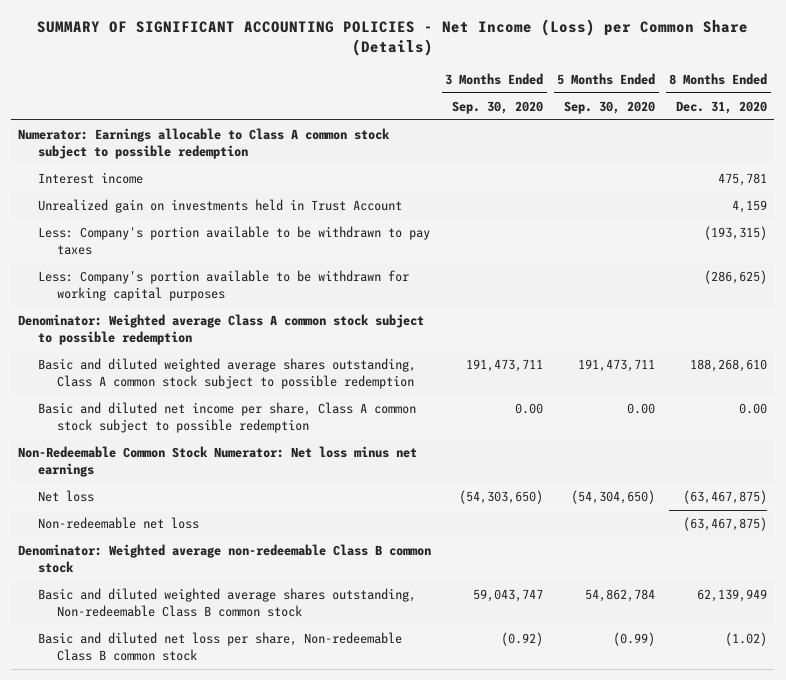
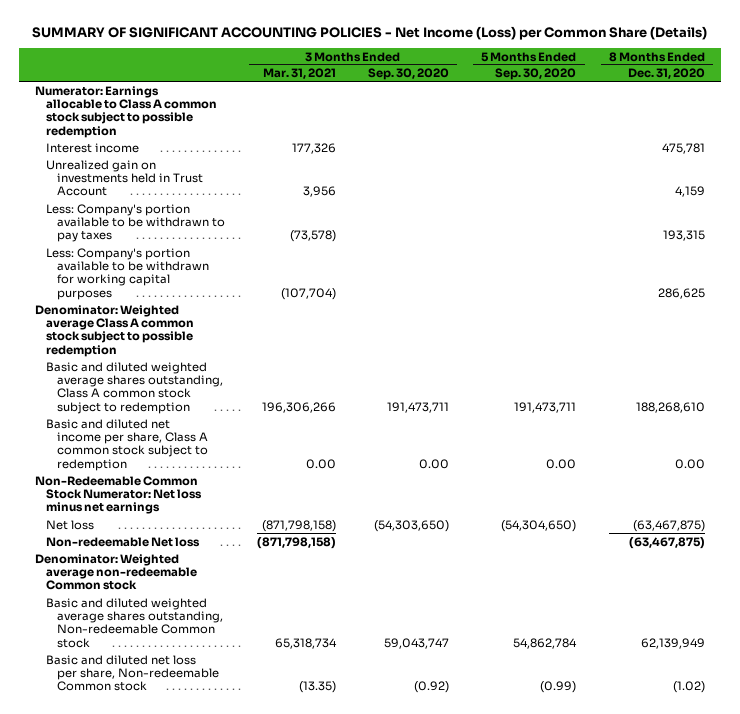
none -> [262,68,336,80] Mar. 31, 2021
[704,226,768,241] (193,315) -> [662,230,705,242] 193,315
[704,270,768,285] (286,625) -> [657,287,705,299] 286,625
[37,358,416,390] Basic and diluted weighted average shares outstanding, Class A common stock subject to possible redemption -> [45,361,223,414] Basic and diluted weighted average shares outstanding, Class A common stock subject to redemption
[37,402,416,434] Basic and diluted net income per share, Class A common stock subject to possible redemption -> [45,418,208,471] Basic and diluted net income per share, Class A common stock subject to redemption
[37,517,199,530] Non-redeemable net loss -> [45,536,200,547] Non-redeemable Net loss
[18,544,432,574] Denominator: Weighted average non-redeemable Class B common stock -> [35,553,197,591] Denominator: Weighted average non-redeemable Common stock
[37,588,416,618] Basic and diluted weighted average shares outstanding, Non-redeemable Class B common stock -> [45,597,223,648] Basic and diluted weighted average shares outstanding, Non-redeemable Common stock
[37,632,402,662] Basic and diluted net loss per share, Non-redeemable Class B common stock -> [45,654,219,692] Basic and diluted net loss per share, Non-redeemable Common stock

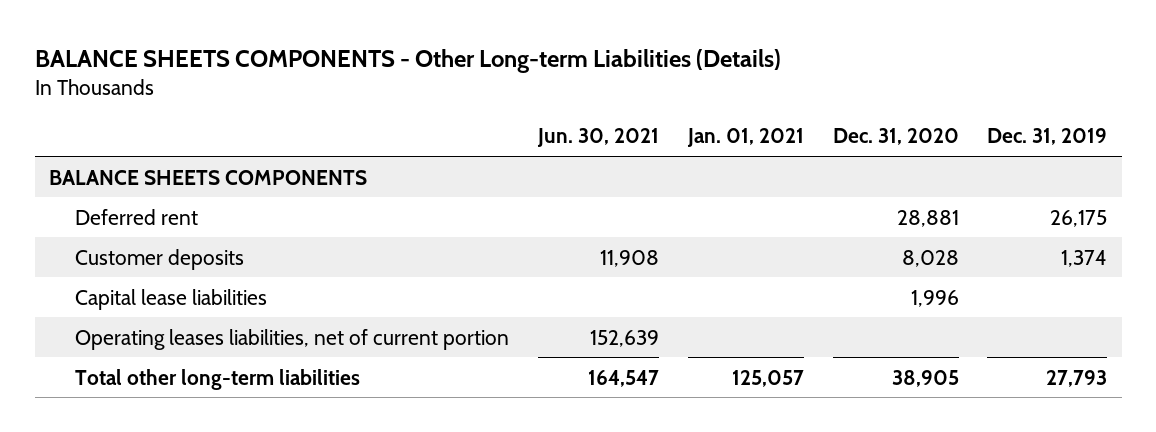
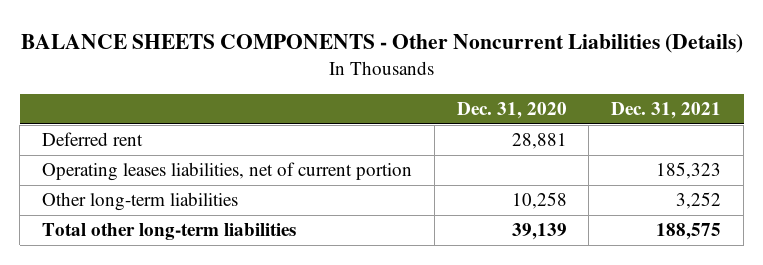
[34,48,781,73] BALANCE SHEETS COMPONENTS - Other Long-term Liabilities (Details) -> [20,34,743,54] BALANCE SHEETS COMPONENTS - Other Noncurrent Liabilities (Details)
[537,128,660,148] Jun. 30, 2021 -> none
[686,128,804,148] Jan. 01, 2021 -> none
[987,128,1108,146] Dec. 31, 2019 -> none
none -> [611,101,722,119] Dec. 31, 2021
[48,169,367,185] BALANCE SHEETS COMPONENTS -> none
[75,248,245,270] Customer deposits -> none
[75,288,268,310] Capital lease liabilities -> none
none -> [42,192,239,212] Other long-term liabilities
[891,369,959,387] 38,905 -> [511,223,567,241] 39,139

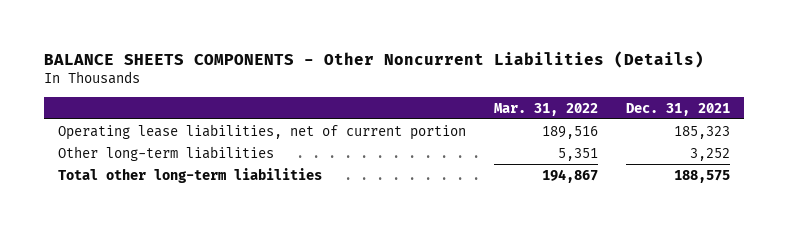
[456,101,567,119] Dec. 31, 2020 -> none
none -> [493,102,598,116] Mar. 31, 2022
[42,132,144,147] Deferred rent -> none
[42,162,413,182] Operating leases liabilities, net of current portion -> [58,123,467,140] Operating lease liabilities, net of current portion

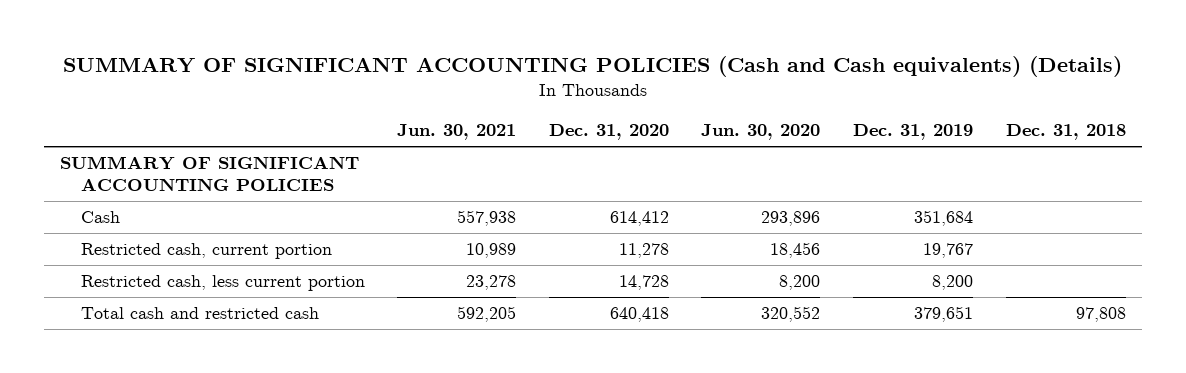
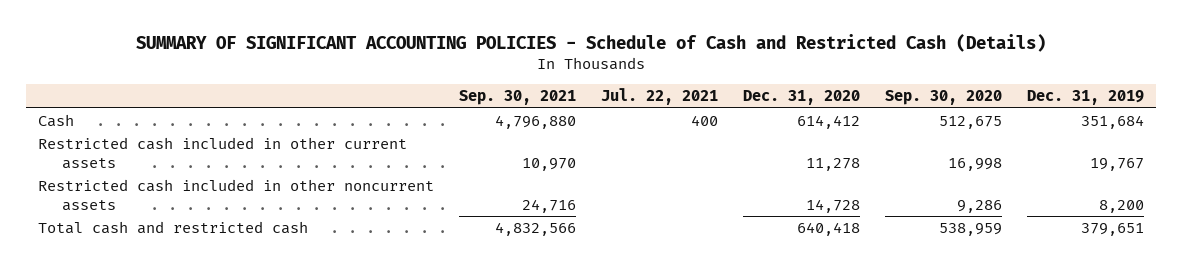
[62,55,1122,77] SUMMARY OF SIGNIFICANT ACCOUNTING POLICIES (Cash and Cash equivalents) (Details) -> [135,34,1046,53] SUMMARY OF SIGNIFICANT ACCOUNTING POLICIES - Schedule of Cash and Restricted Cash (Details)
[397,124,517,141] Jun. 30, 2021 -> none
[701,124,821,141] Jun. 30, 2020 -> none
[1005,124,1126,141] Dec. 31, 2018 -> none
none -> [459,90,577,106] Sep. 30, 2021
none -> [601,88,719,106] Jul. 22, 2021
none -> [884,90,1002,106] Sep. 30, 2020
[59,156,359,192] SUMMARY OF SIGNIFICANT ACCOUNTING POLICIES -> none
[80,243,332,260] Restricted cash, current portion -> [38,136,408,169] Restricted cash included in other current assets
[80,275,365,292] Restricted cash, less current portion -> [38,178,435,211] Restricted cash included in other noncurrent assets

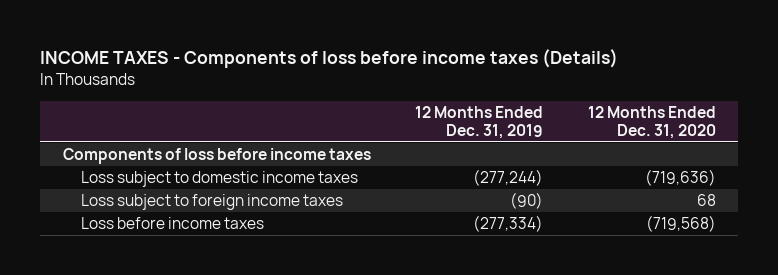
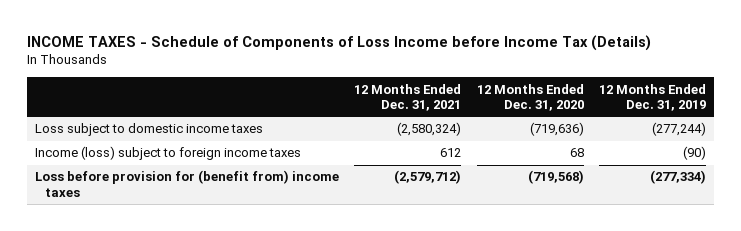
[40,49,619,69] INCOME TAXES - Components of loss before income taxes (Details) -> [27,35,652,52] INCOME TAXES - Schedule of Components of Loss Income before Income Tax (Details)
none -> [354,83,462,111] 12 Months Ended Dec. 31, 2021
[62,147,371,164] Components of loss before income taxes -> none
[80,193,343,210] Loss subject to foreign income taxes -> [34,146,301,161] Income (loss) subject to foreign income taxes
[80,216,264,229] Loss before income taxes -> [34,170,339,197] Loss before provision for (benefit from) income taxes

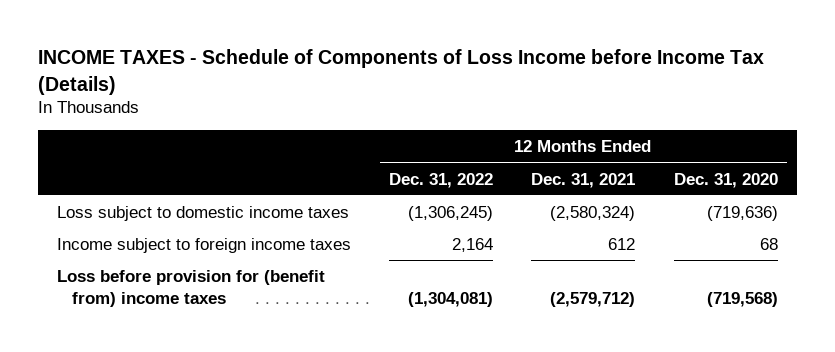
[599,83,707,111] 12 Months Ended Dec. 31, 2019 -> none
none -> [389,172,494,188] Dec. 31, 2022
[34,146,301,161] Income (loss) subject to foreign income taxes -> [57,237,352,253] Income subject to foreign income taxes

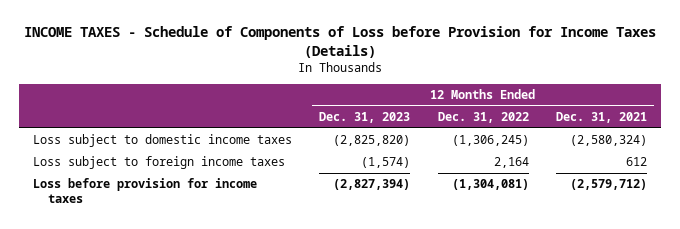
[37,49,764,95] INCOME TAXES - Schedule of Components of Loss Income before Income Tax (Details) -> [23,26,656,58] INCOME TAXES - Schedule of Components of Loss before Provision for Income Taxes (Details)
[673,172,778,188] Dec. 31, 2020 -> none
none -> [319,112,411,124] Dec. 31, 2023
[57,237,352,253] Income subject to foreign income taxes -> [32,156,285,170] Loss subject to foreign income taxes
[57,269,326,307] Loss before provision for (benefit from) income taxes -> [32,178,257,203] Loss before provision for income taxes

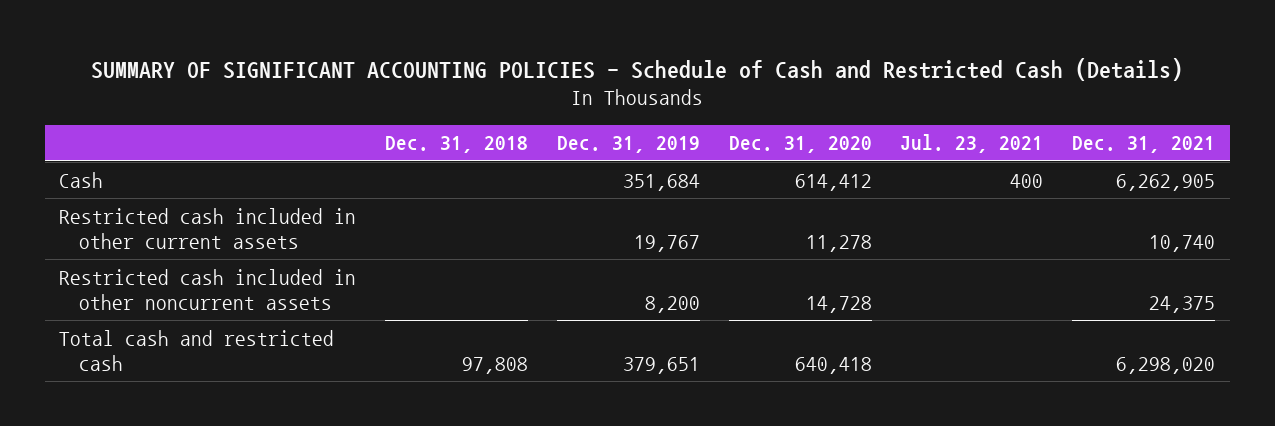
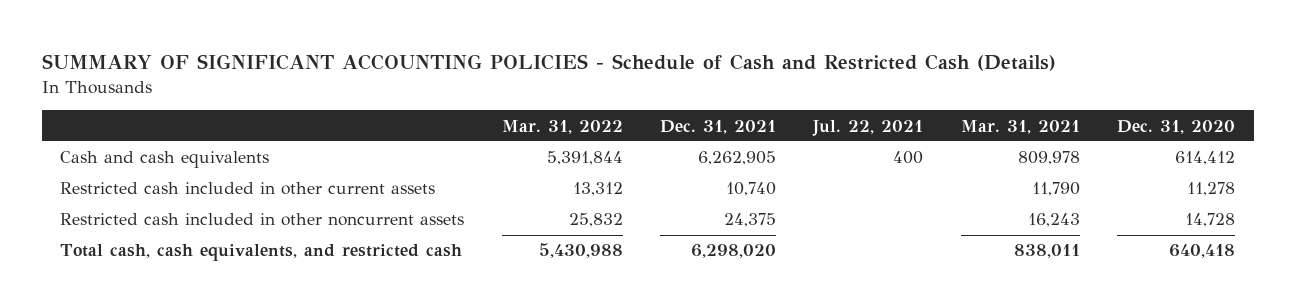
[385,136,529,154] Dec. 31, 2018 -> none
[556,136,700,154] Dec. 31, 2019 -> none
[900,134,1044,154] Jul. 23, 2021 -> none
none -> [501,119,623,134] Mar. 31, 2022
none -> [812,119,924,136] Jul. 22, 2021
none -> [960,119,1080,134] Mar. 31, 2021
[59,171,104,188] Cash -> [60,151,270,169] Cash and cash equivalents
[59,329,335,371] Total cash and restricted cash -> [60,244,463,262] Total cash, cash equivalents, and restricted cash

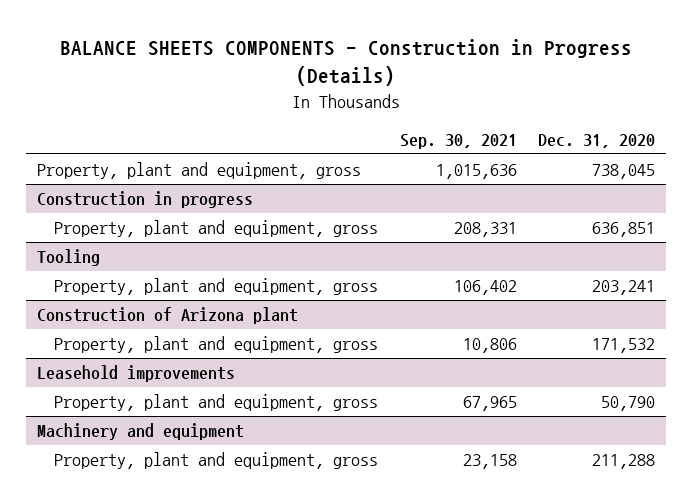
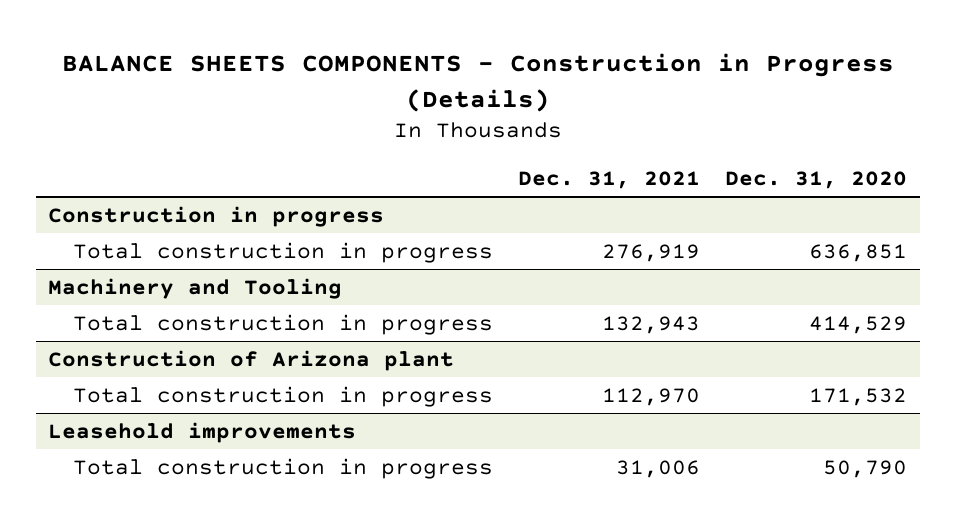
[399,134,517,150] Sep. 30, 2021 -> none
none -> [518,170,701,189] Dec. 31, 2021
[37,162,362,180] Property, plant and equipment, gross -> none
[37,249,101,267] Tooling -> none
[53,278,378,296] Property, plant and equipment, gross -> none
[53,220,378,238] Property, plant and equipment, gross -> [73,241,494,263] Total construction in progress
none -> [48,277,343,299] Machinery and Tooling
none -> [73,313,494,335] Total construction in progress
[53,336,378,354] Property, plant and equipment, gross -> [73,385,494,407] Total construction in progress
[37,423,245,441] Machinery and equipment -> none
[53,452,378,470] Property, plant and equipment, gross -> none
[53,394,378,412] Property, plant and equipment, gross -> [73,457,494,479] Total construction in progress

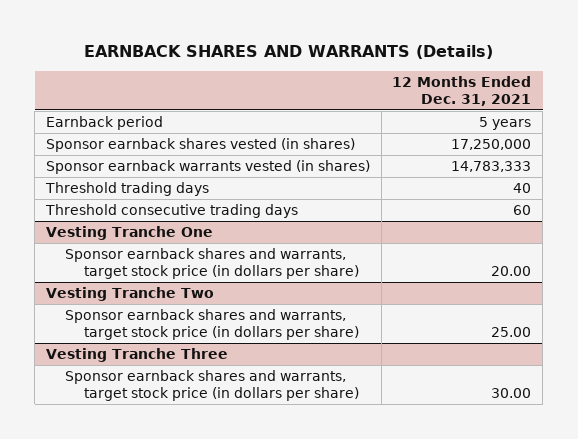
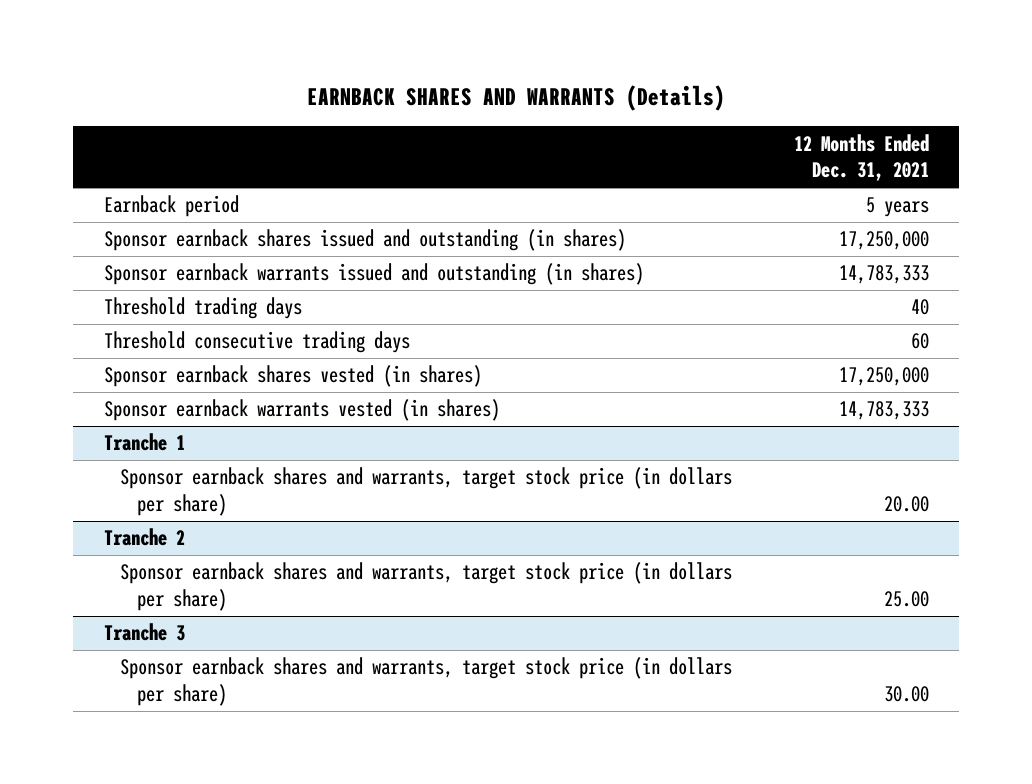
none -> [103,229,626,252] Sponsor earnback shares issued and outstanding (in shares)
none -> [103,263,644,286] Sponsor earnback warrants issued and outstanding (in shares)
[46,138,356,153] Sponsor earnback shares vested (in shares) -> [103,365,482,388] Sponsor earnback shares vested (in shares)
[46,160,371,175] Sponsor earnback warrants vested (in shares) -> [103,399,500,422] Sponsor earnback warrants vested (in shares)
[46,226,214,241] Vesting Tranche One -> [103,433,185,452] Tranche 1
[46,287,215,302] Vesting Tranche Two -> [103,528,185,547] Tranche 2
[46,348,229,363] Vesting Tranche Three -> [103,623,185,642] Tranche 3

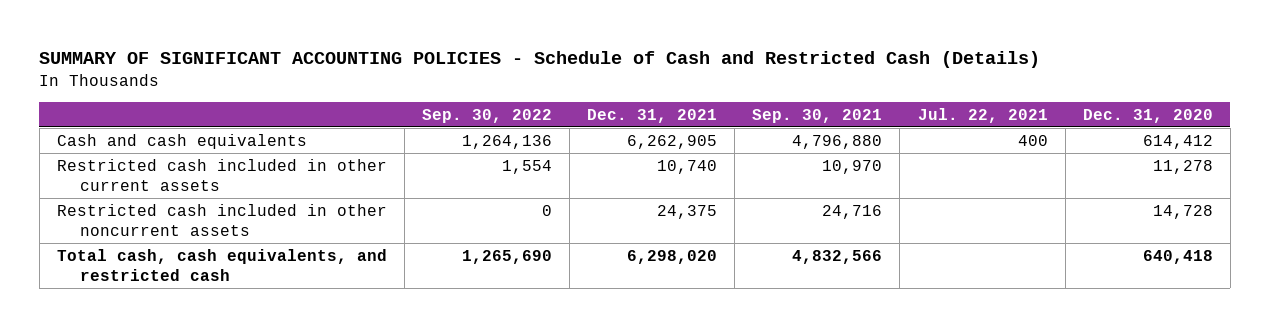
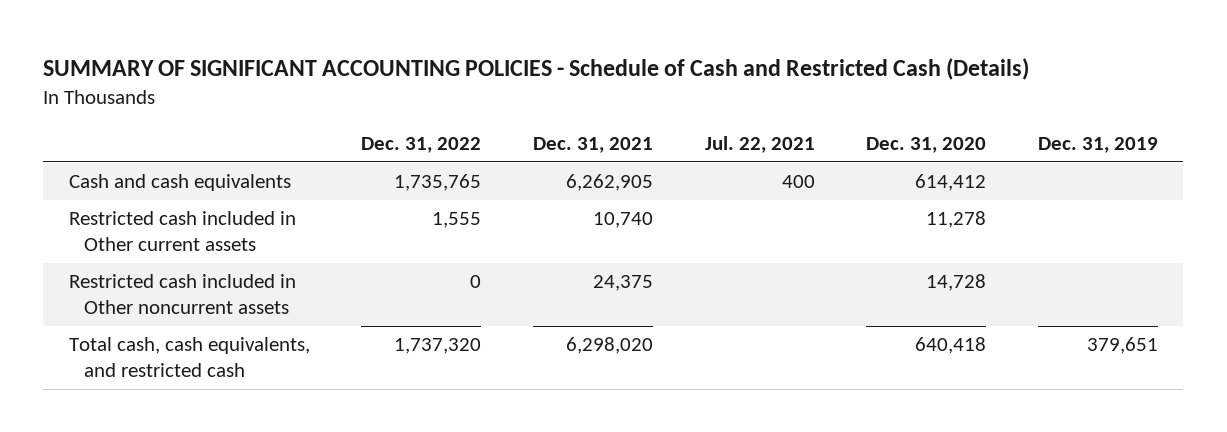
[421,108,552,123] Sep. 30, 2022 -> none
[752,108,883,123] Sep. 30, 2021 -> none
none -> [361,136,482,153] Dec. 31, 2022
none -> [1037,136,1158,153] Dec. 31, 2019
[56,158,387,191] Restricted cash included in other current assets -> [68,211,296,252] Restricted cash included in Other current assets
[56,203,387,236] Restricted cash included in other noncurrent assets -> [68,274,296,315] Restricted cash included in Other noncurrent assets

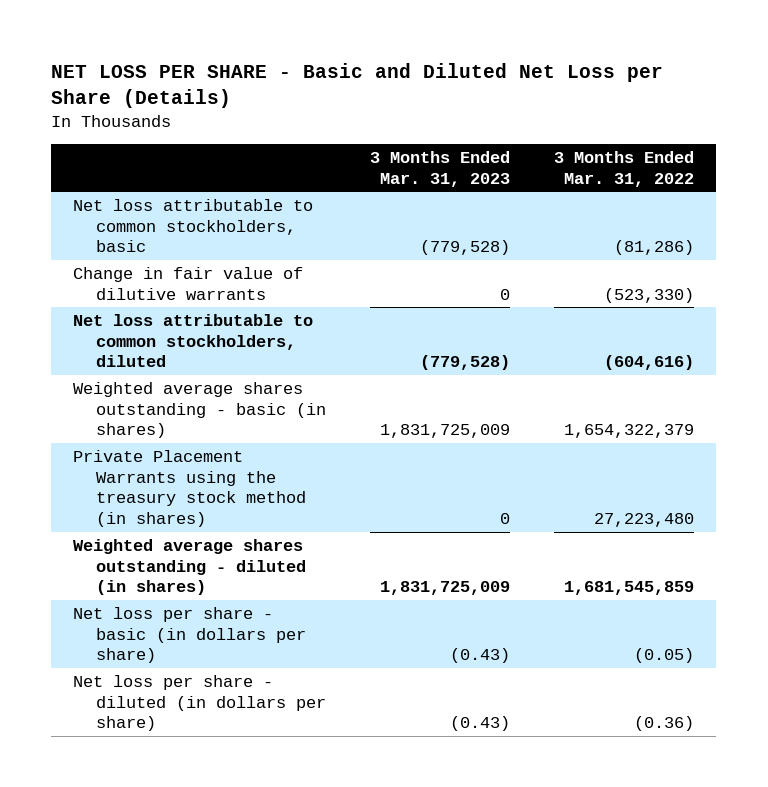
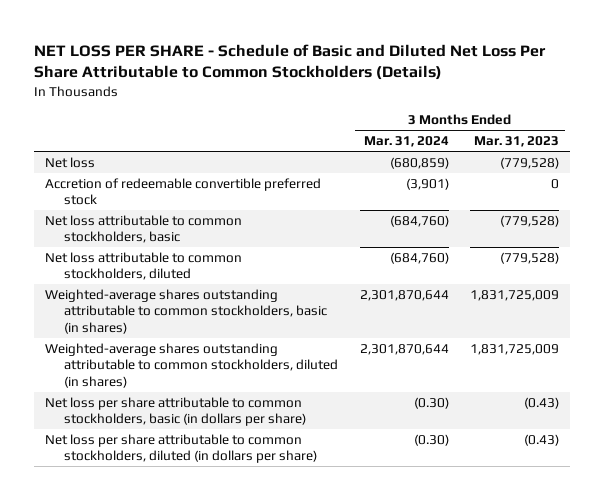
[51,62,664,109] NET LOSS PER SHARE - Basic and Diluted Net Loss per Share (Details) -> [34,43,547,81] NET LOSS PER SHARE - Schedule of Basic and Diluted Net Loss Per Share Attributable to Common Stockholders (Details)
[554,151,695,187] 3 Months Ended Mar. 31, 2022 -> none
none -> [363,136,449,148] Mar. 31, 2024
none -> [45,156,96,168] Net loss
none -> [45,177,322,206] Accretion of redeemable convertible preferred stock
[73,266,304,300] Change in fair value of dilutive warrants -> none
[73,449,307,528] Private Placement Warrants using the treasury stock method (in shares) -> none
[73,381,327,439] Weighted average shares outstanding - basic (in shares) -> [45,288,328,334] Weighted-average shares outstanding attributable to common stockholders, basic (in shares)
[73,538,307,596] Weighted average shares outstanding - diluted (in shares) -> [45,342,339,388] Weighted-average shares outstanding attributable to common stockholders, diluted (in shares)
[73,606,307,664] Net loss per share - basic (in dollars per share) -> [45,396,307,427] Net loss per share attributable to common stockholders, basic (in dollars per share)
[73,674,327,732] Net loss per share - diluted (in dollars per share) -> [45,433,318,464] Net loss per share attributable to common stockholders, diluted (in dollars per share)

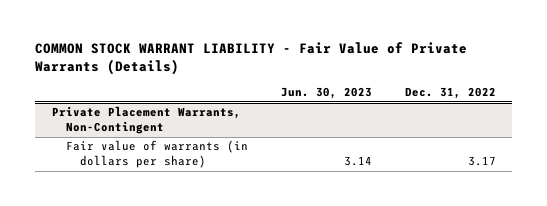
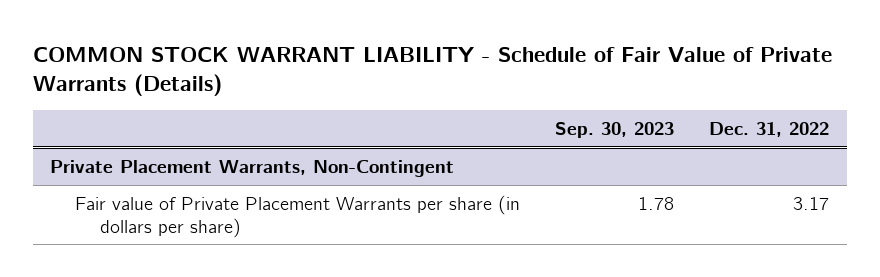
[35,42,468,76] COMMON STOCK WARRANT LIABILITY - Fair Value of Private Warrants (Details) -> [32,47,832,97] COMMON STOCK WARRANT LIABILITY - Schedule of Fair Value of Private Warrants (Details)
[280,87,372,100] Jun. 30, 2023 -> none
none -> [555,121,675,138] Sep. 30, 2023
[65,140,248,169] Fair value of warrants (in dollars per share) -> [75,194,521,238] Fair value of Private Placement Warrants per share (in dollars per share)

